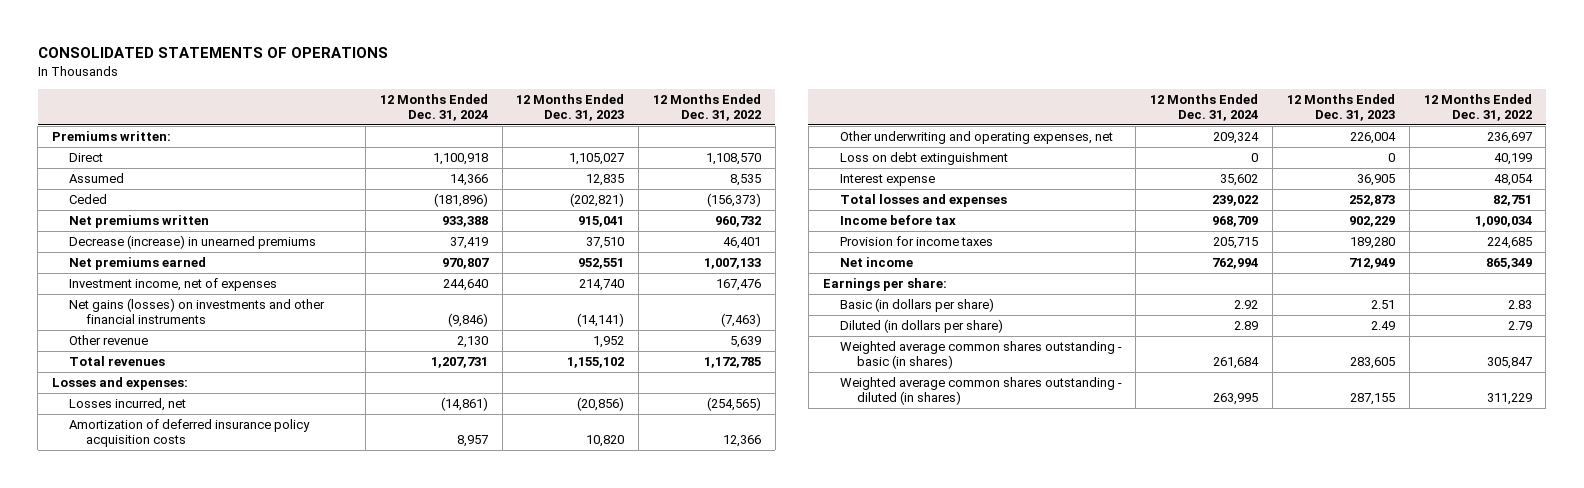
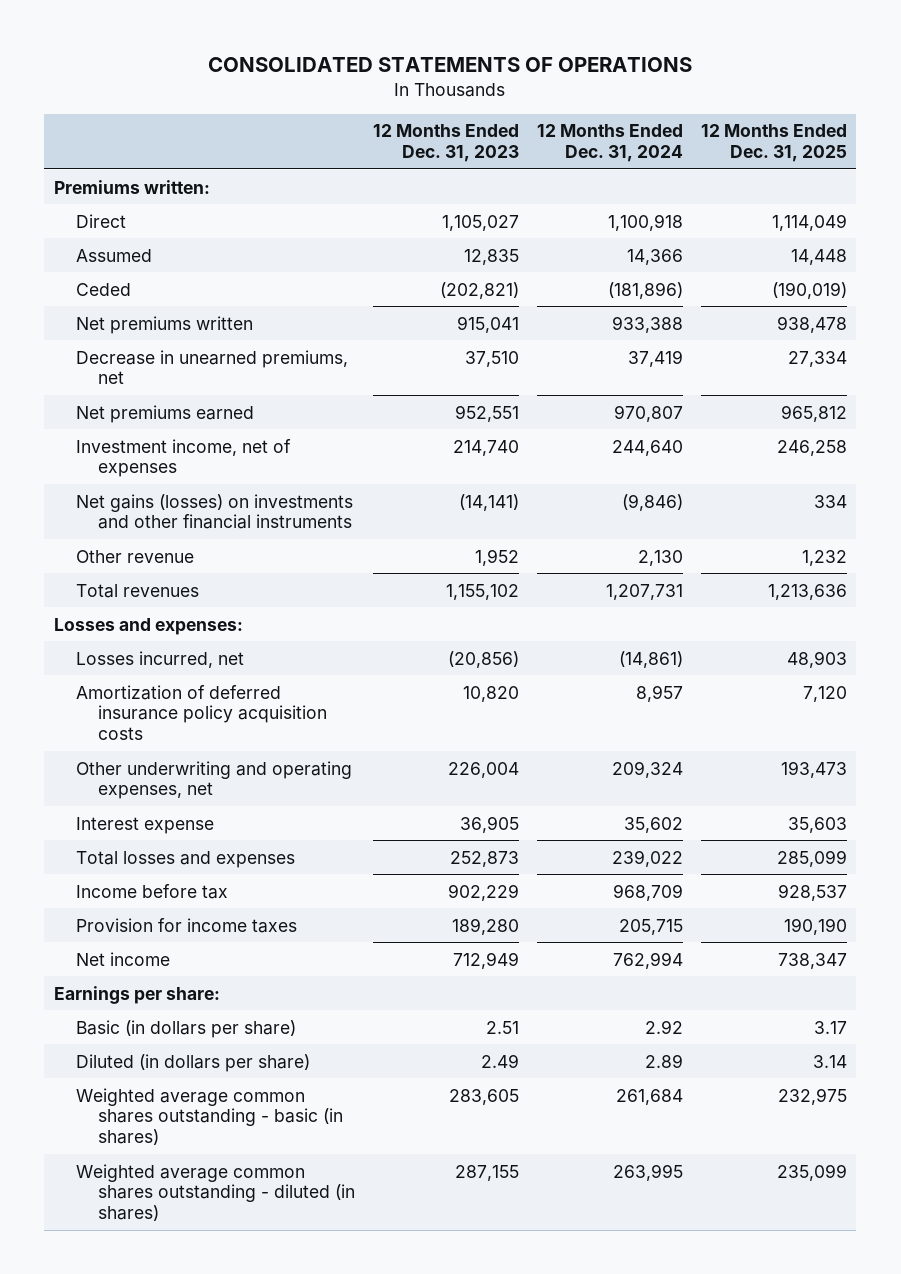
[653,93,762,122] 12 Months Ended Dec. 31, 2022 -> none
none -> [701,124,848,163] 12 Months Ended Dec. 31, 2025
[69,235,317,250] Decrease (increase) in unearned premiums -> [75,349,348,385] Decrease in unearned premiums, net
[839,152,1008,166] Loss on debt extinguishment -> none

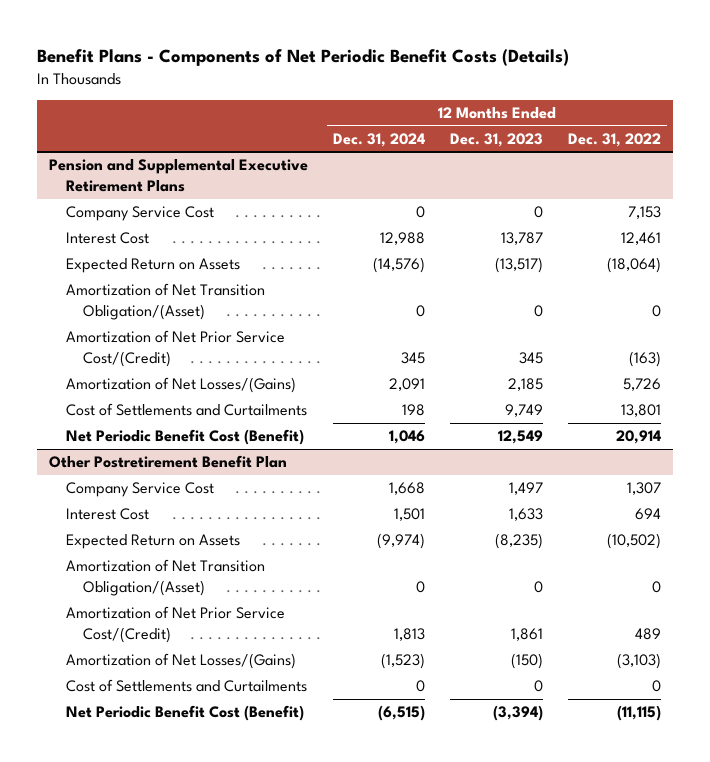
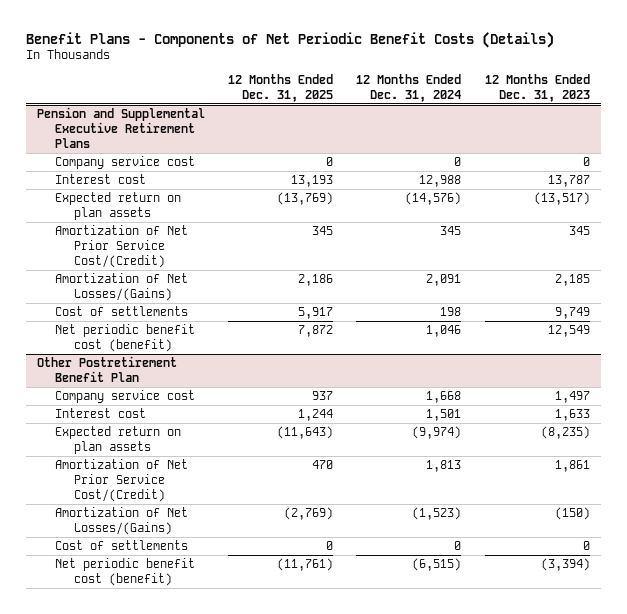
[567,132,661,147] Dec. 31, 2022 -> none
none -> [228,74,334,102] 12 Months Ended Dec. 31, 2025
[65,283,265,320] Amortization of Net Transition Obligation/(Asset) -> none
[65,206,214,222] Company Service Cost -> [55,156,196,170] Company service cost
[65,232,149,245] Interest Cost -> [55,174,147,185] Interest cost
[65,258,240,274] Expected Return on Assets -> [55,192,182,220] Expected return on plan assets
[65,403,307,417] Cost of Settlements and Curtailments -> [55,306,189,317] Cost of settlements
[65,429,304,446] Net Periodic Benefit Cost (Benefit) -> [55,324,196,352] Net periodic benefit cost (benefit)
[65,559,265,596] Amortization of Net Transition Obligation/(Asset) -> none
[65,482,214,498] Company Service Cost -> [55,390,196,404] Company service cost
[65,508,149,521] Interest Cost -> [55,408,147,419] Interest cost
[65,534,240,550] Expected Return on Assets -> [55,426,182,454] Expected return on plan assets
[65,679,307,693] Cost of Settlements and Curtailments -> [55,540,189,551] Cost of settlements
[65,705,304,722] Net Periodic Benefit Cost (Benefit) -> [55,558,196,586] Net periodic benefit cost (benefit)

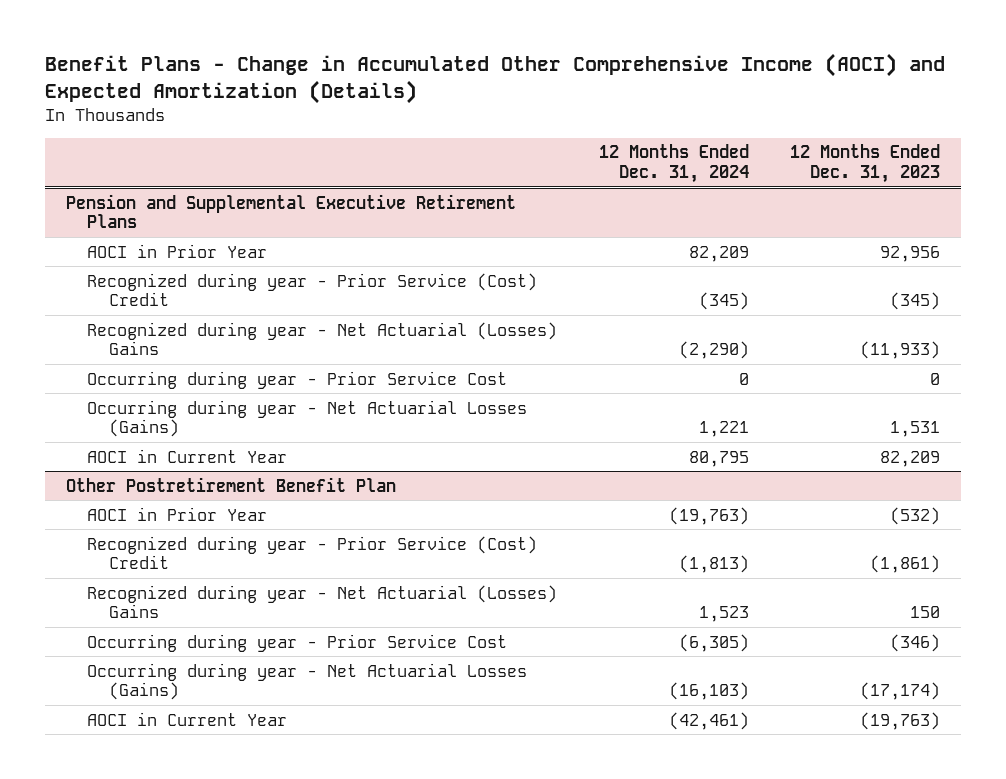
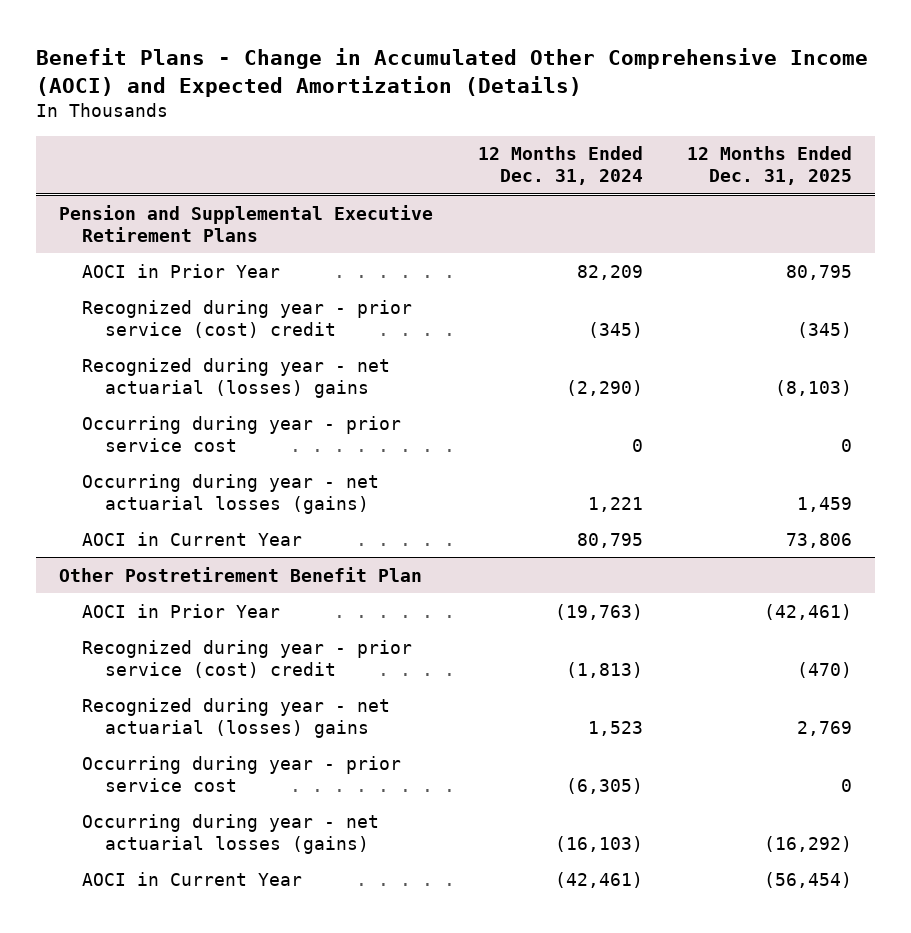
[790,144,941,184] 12 Months Ended Dec. 31, 2023 -> none
none -> [687,146,853,186] 12 Months Ended Dec. 31, 2025
[87,272,538,307] Recognized during year - Prior Service (Cost) Credit -> [81,299,412,338] Recognized during year - prior service (cost) credit
[87,321,558,356] Recognized during year - Net Actuarial (Losses) Gains -> [81,357,390,398] Recognized during year - net actuarial (losses) gains
[87,370,508,389] Occurring during year - Prior Service Cost -> [81,415,401,452] Occurring during year - prior service cost
[87,399,528,438] Occurring during year - Net Actuarial Losses (Gains) -> [81,473,379,514] Occurring during year - net actuarial losses (gains)
[87,535,538,570] Recognized during year - Prior Service (Cost) Credit -> [81,639,412,678] Recognized during year - prior service (cost) credit
[87,584,558,619] Recognized during year - Net Actuarial (Losses) Gains -> [81,697,390,738] Recognized during year - net actuarial (losses) gains
[87,633,508,652] Occurring during year - Prior Service Cost -> [81,755,401,792] Occurring during year - prior service cost
[87,662,528,701] Occurring during year - Net Actuarial Losses (Gains) -> [81,813,379,854] Occurring during year - net actuarial losses (gains)

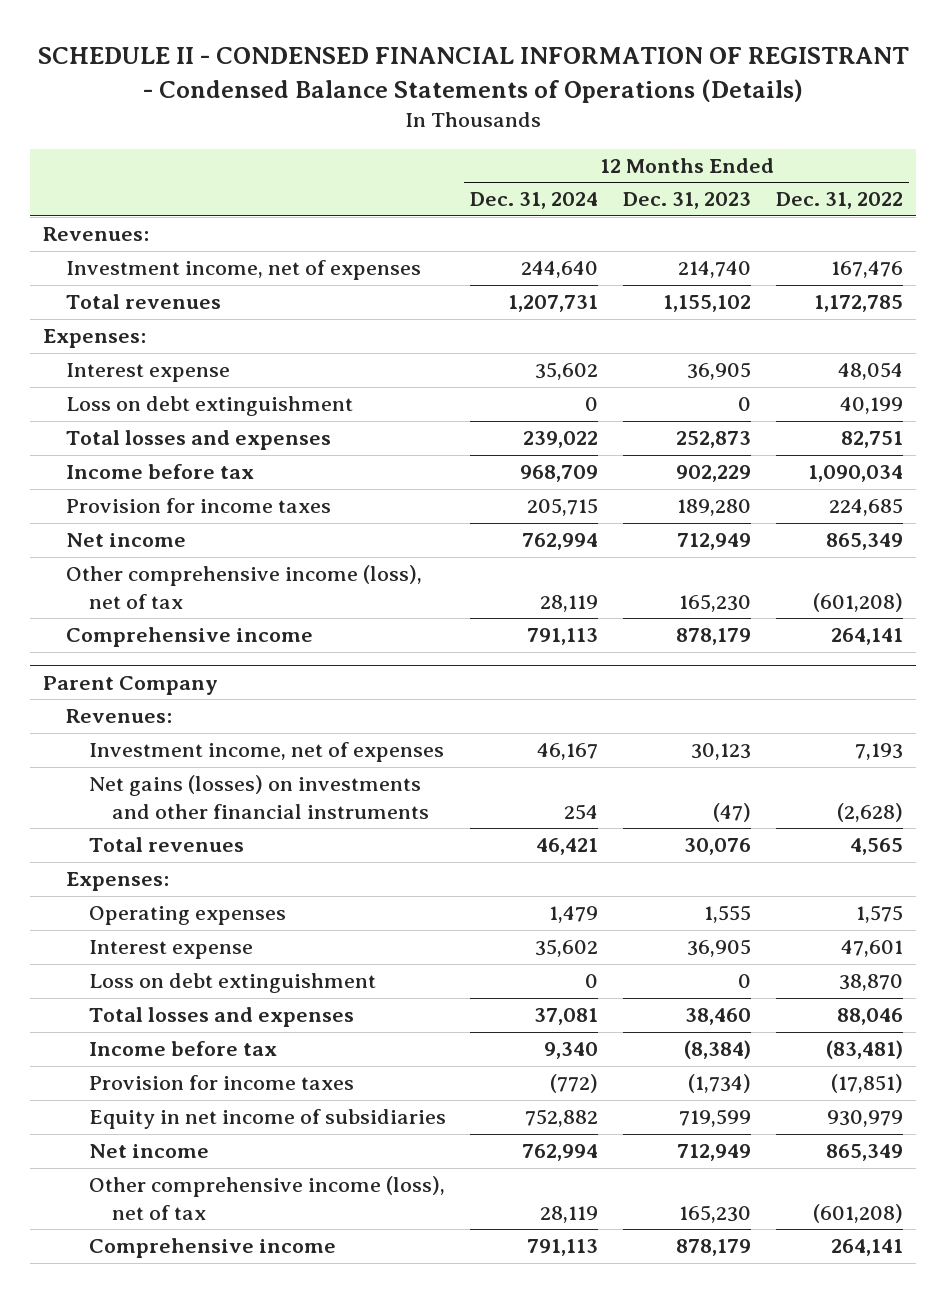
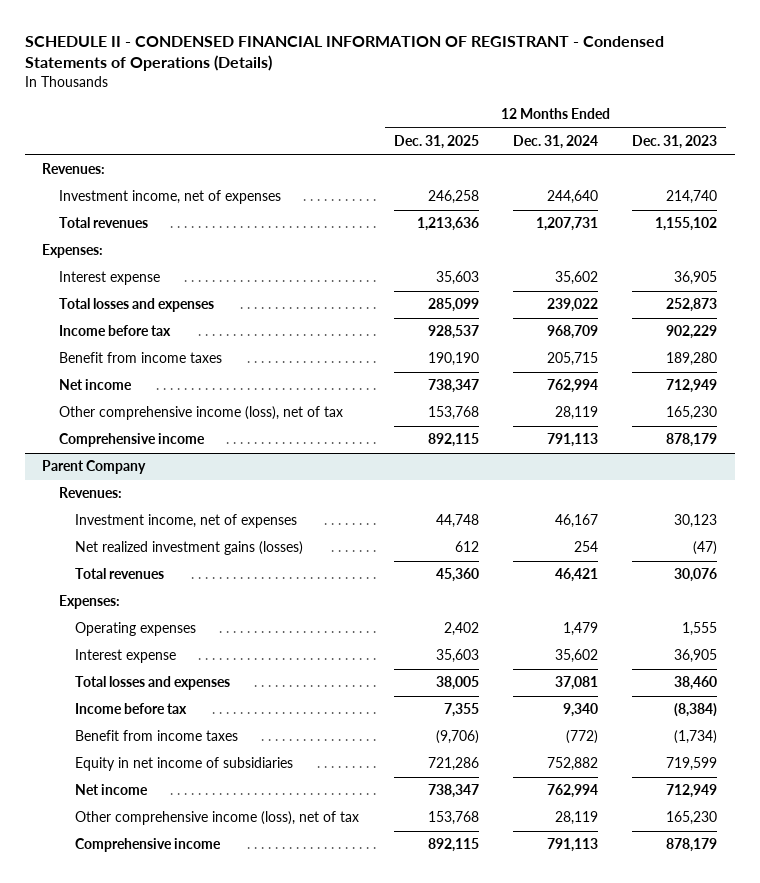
[37,47,909,103] SCHEDULE II - CONDENSED FINANCIAL INFORMATION OF REGISTRANT - Condensed Balance Statements of Operations (Details) -> [25,35,665,72] SCHEDULE II - CONDENSED FINANCIAL INFORMATION OF REGISTRANT - Condensed Statements of Operations (Details)
[776,192,904,210] Dec. 31, 2022 -> none
none -> [393,135,479,150] Dec. 31, 2025
[65,396,353,417] Loss on debt extinguishment -> none
[65,498,331,514] Provision for income taxes -> [58,352,222,364] Benefit from income taxes
[88,775,429,819] Net gains (losses) on investments and other financial instruments -> [75,541,304,556] Net realized investment gains (losses)
[88,973,376,994] Loss on debt extinguishment -> none
[88,1075,354,1091] Provision for income taxes -> [75,730,239,742] Benefit from income taxes

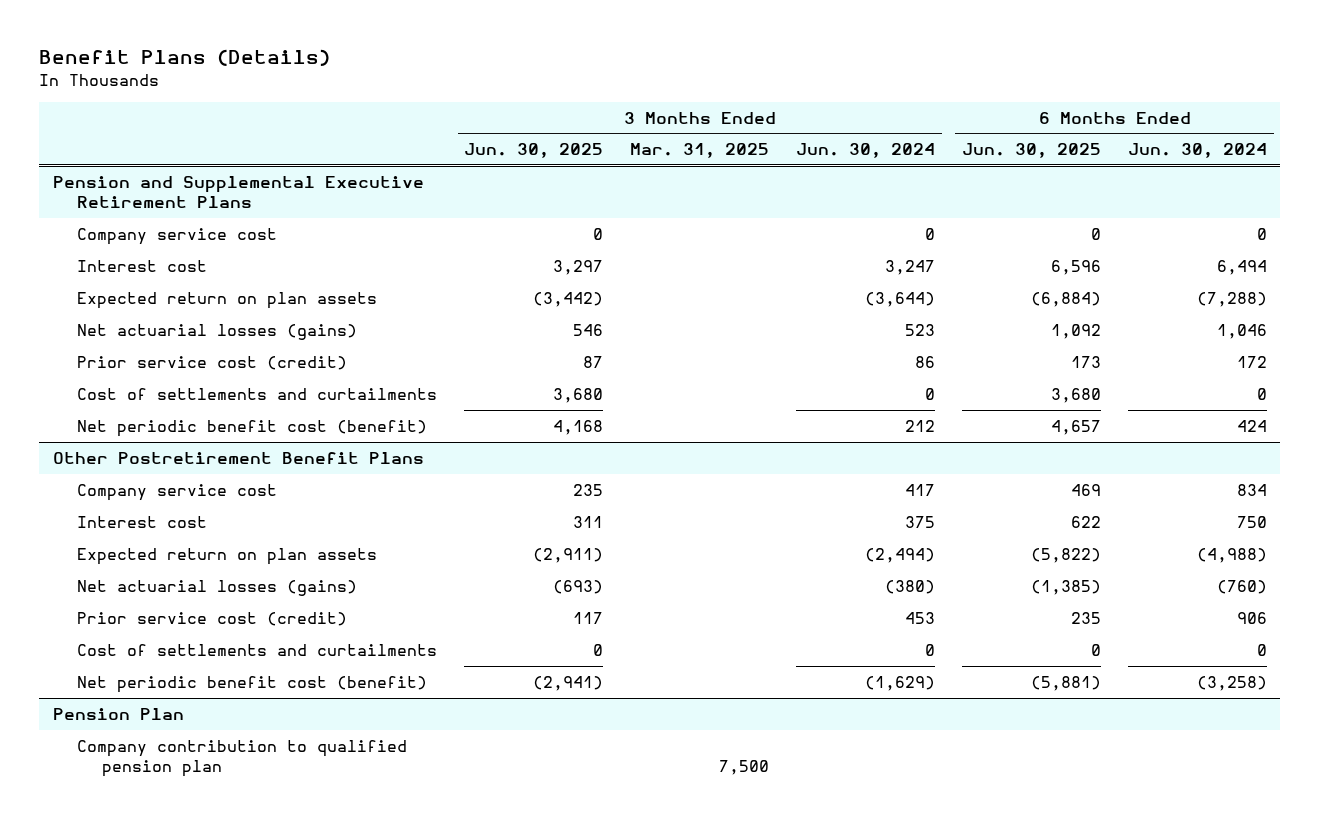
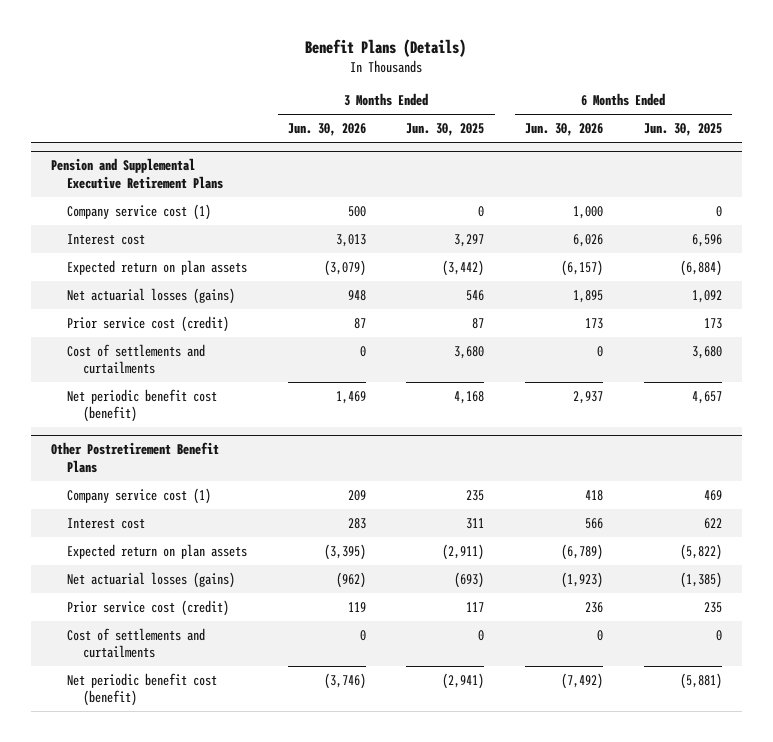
[630,143,770,159] Mar. 31, 2025 -> none
[796,143,936,159] Jun. 30, 2024 -> none
[1128,143,1268,159] Jun. 30, 2024 -> none
none -> [287,123,366,137] Jun. 30, 2026
none -> [525,123,604,137] Jun. 30, 2026
[77,227,278,245] Company service cost -> [67,203,212,220] Company service cost (1)
[77,483,278,501] Company service cost -> [67,487,212,504] Company service cost (1)
[52,707,184,720] Pension Plan -> none
[77,739,408,778] Company contribution to qualified pension plan -> none

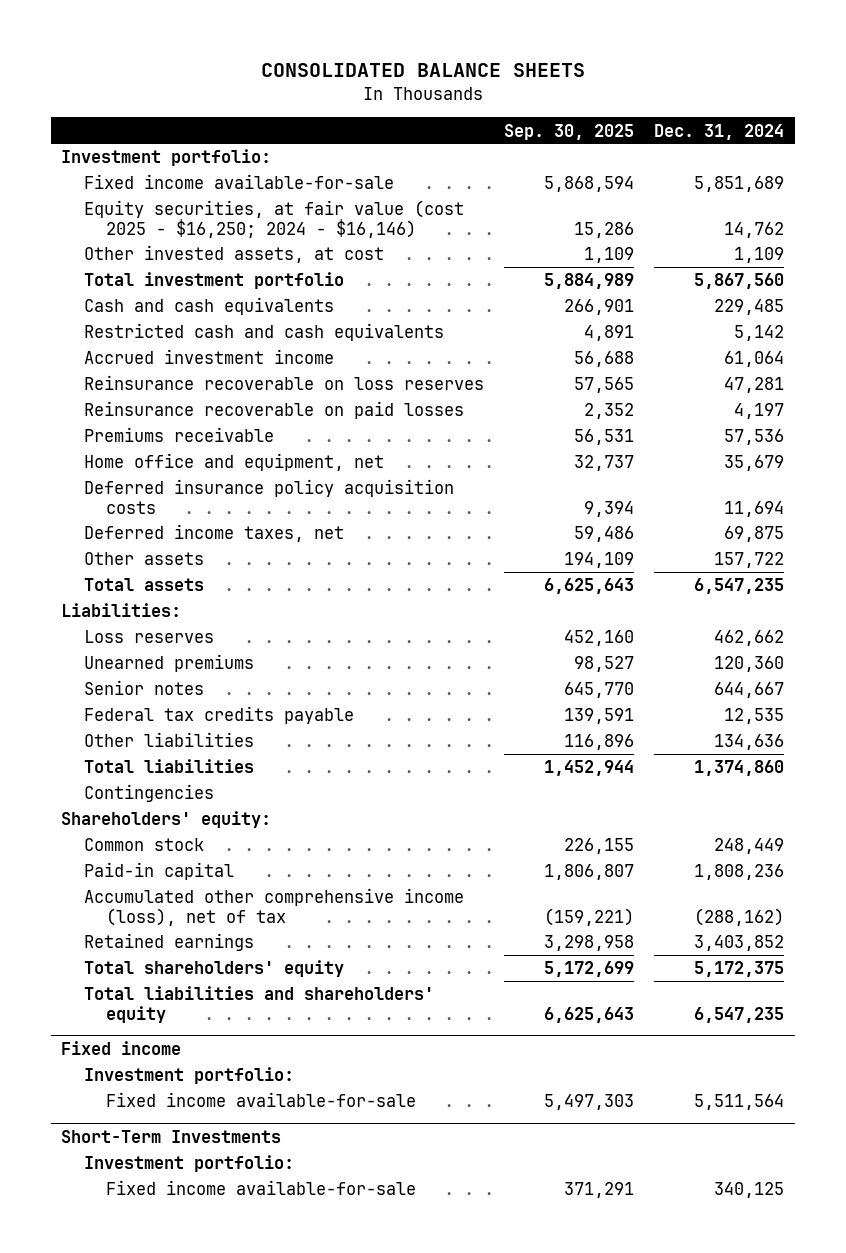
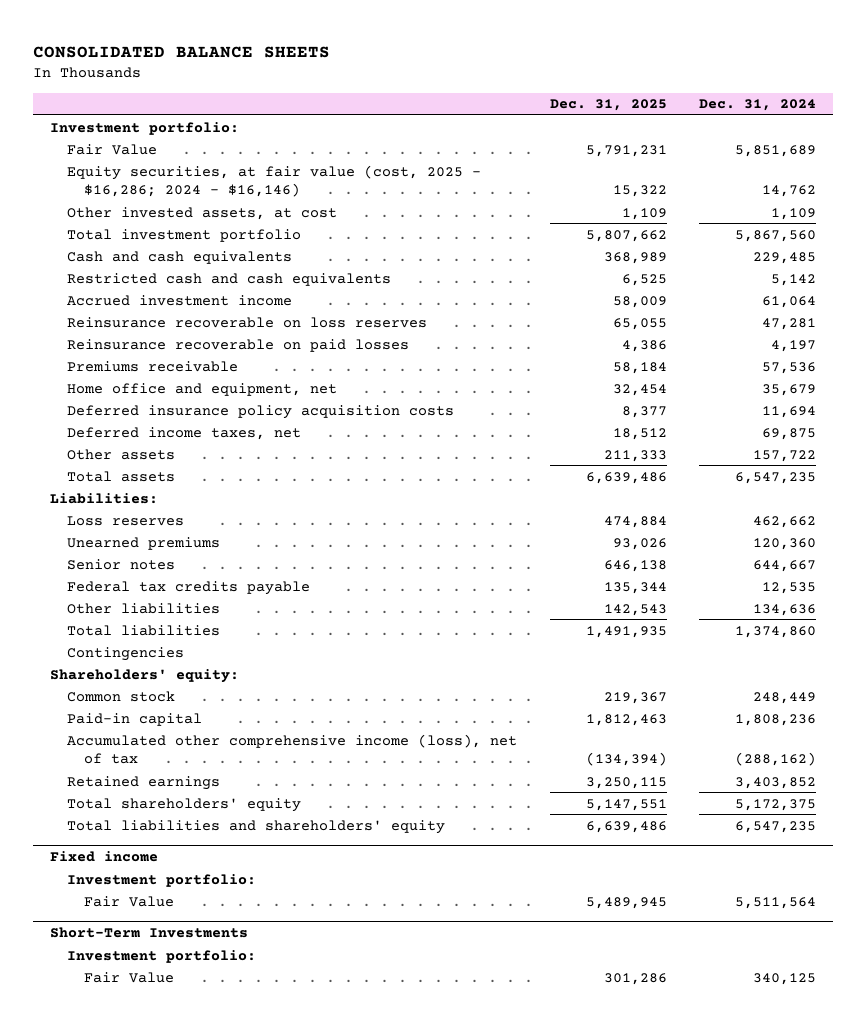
[504,123,635,140] Sep. 30, 2025 -> none
none -> [549,99,667,112] Dec. 31, 2025
[83,174,394,190] Fixed income available-for-sale -> [66,143,157,155] Fair Value
[83,200,464,238] Equity securities, at fair value (cost 2025 - $16,250; 2024 - $16,146) -> [66,164,481,198] Equity securities, at fair value (cost, 2025 - $16,286; 2024 - $16,146)
[106,1092,417,1108] Fixed income available-for-sale -> [83,895,174,907] Fair Value
[106,1180,417,1196] Fixed income available-for-sale -> [83,971,174,983] Fair Value

